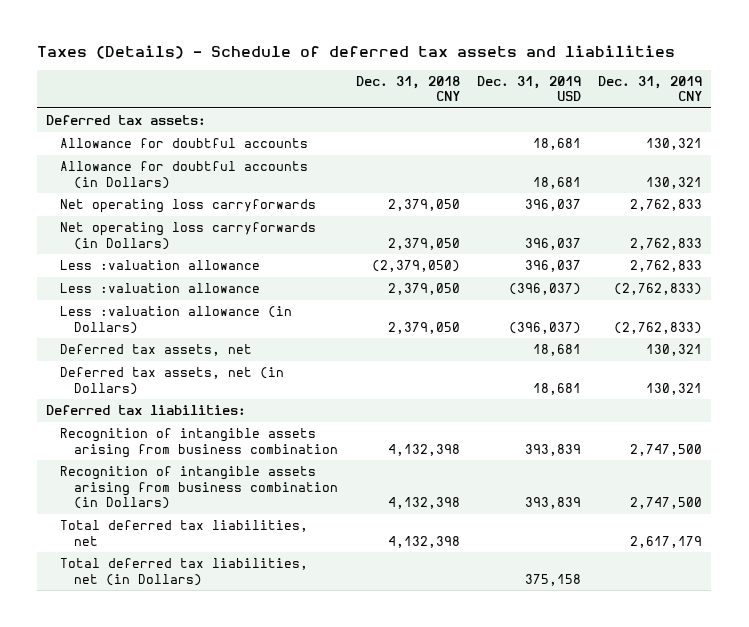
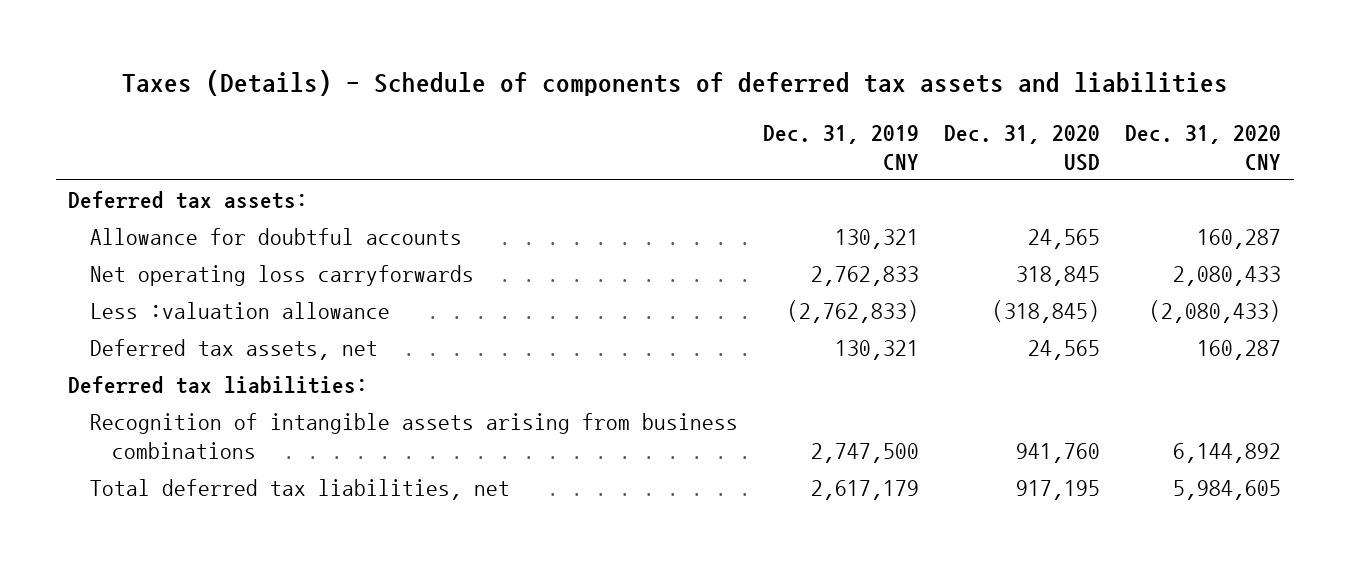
[37,45,676,60] Taxes (Details) - Schedule of deferred tax assets and liabilities -> [121,70,1228,97] Taxes (Details) - Schedule of components of deferred tax assets and liabilities
[355,75,460,102] Dec. 31, 2018 CNY -> none
[477,75,582,102] Dec. 31, 2019 USD -> none
none -> [944,124,1101,171] Dec. 31, 2020 USD
none -> [1125,124,1282,170] Dec. 31, 2020 CNY
[60,161,309,189] Allowance for doubtful accounts (in Dollars) -> none
[60,222,317,250] Net operating loss carryforwards (in Dollars) -> none
[60,260,261,271] Less :valuation allowance -> none
[60,306,293,334] Less :valuation allowance (in Dollars) -> none
[60,367,285,395] Deferred tax assets, net (in Dollars) -> none
[60,466,339,510] Recognition of intangible assets arising from business combination (in Dollars) -> none
[60,428,339,458] Recognition of intangible assets arising from business combination -> [90,412,739,459] Recognition of intangible assets arising from business combinations
[60,558,309,586] Total deferred tax liabilities, net (in Dollars) -> none

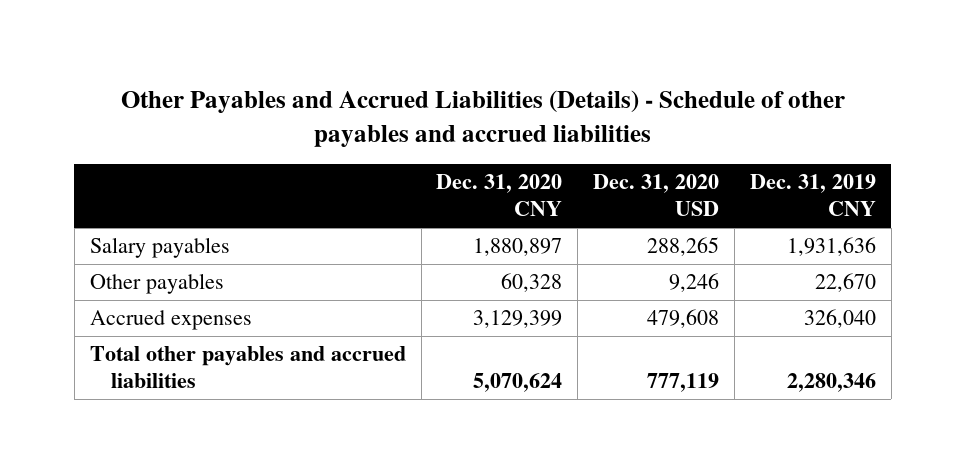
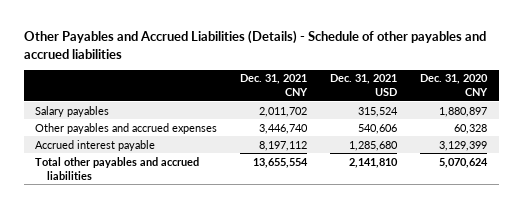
[593,174,720,217] Dec. 31, 2020 USD -> none
[749,174,876,217] Dec. 31, 2019 CNY -> none
none -> [240,74,309,97] Dec. 31, 2021 CNY
none -> [330,74,398,97] Dec. 31, 2021 USD
[89,273,224,295] Other payables -> [35,122,218,134] Other payables and accrued expenses
[89,310,252,331] Accrued expenses -> [35,139,156,151] Accrued interest payable

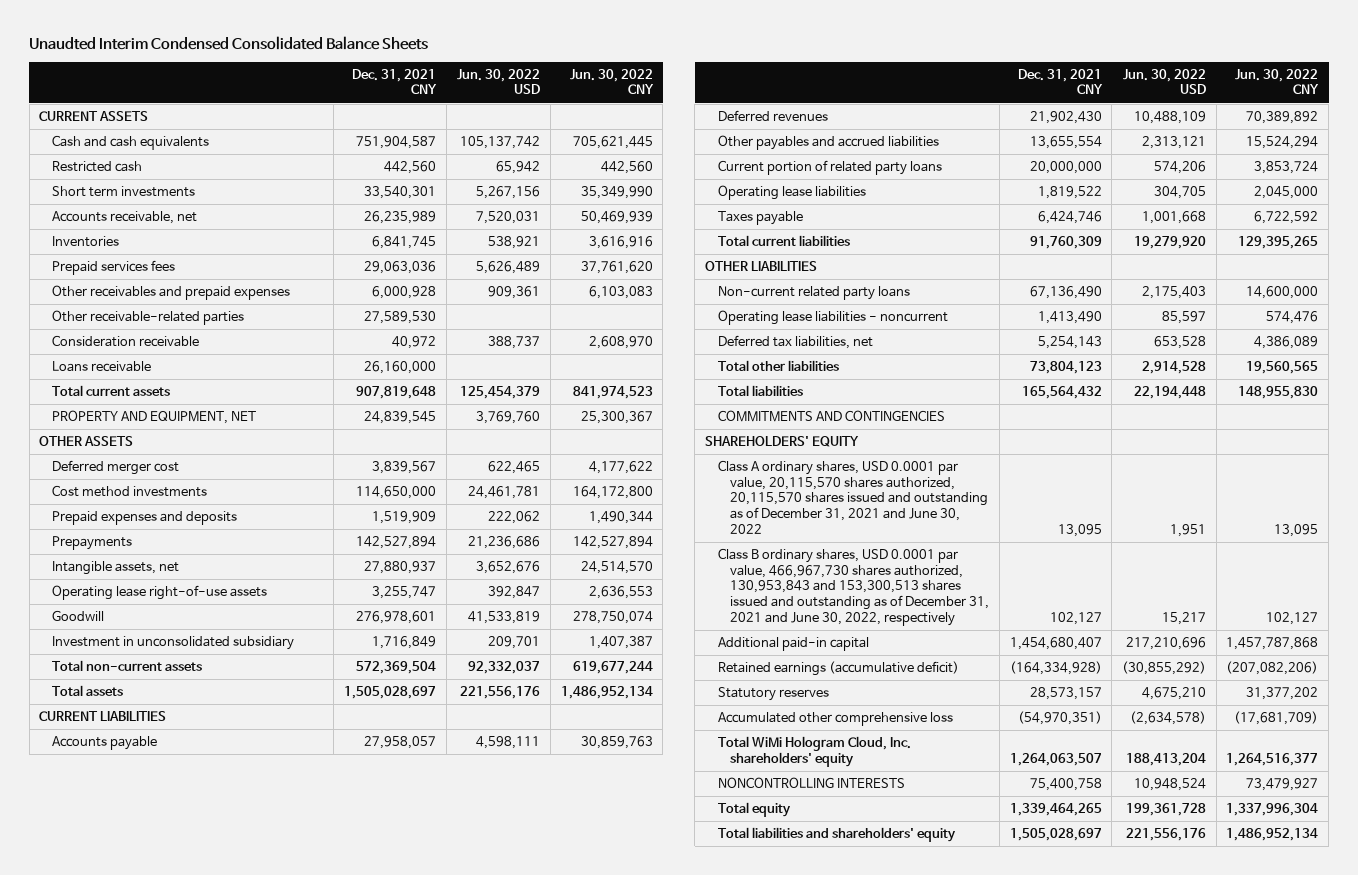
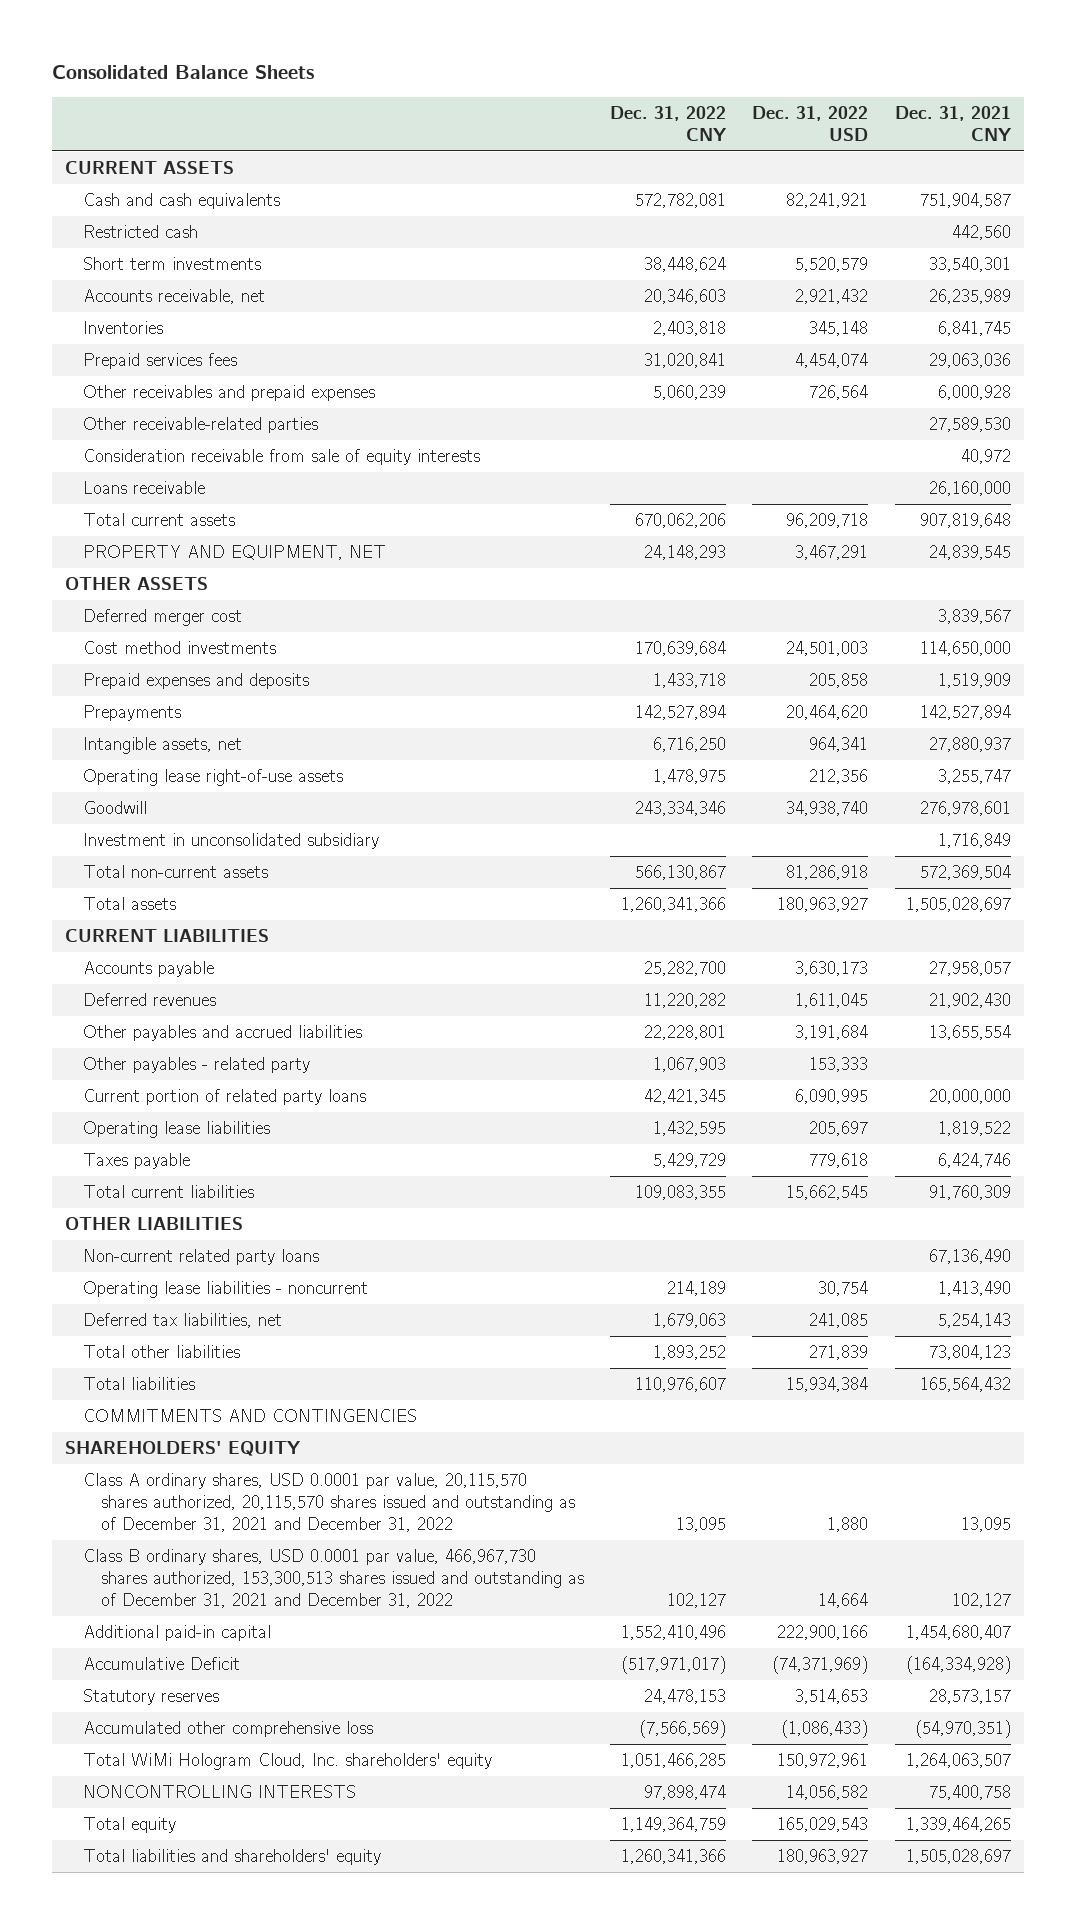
[29,35,429,50] Unaudted Interim Condensed Consolidated Balance Sheets -> [52,65,315,80] Consolidated Balance Sheets
[457,68,541,95] Jun. 30, 2022 USD -> none
[569,68,654,95] Jun. 30, 2022 CNY -> none
none -> [610,105,728,141] Dec. 31, 2022 CNY
none -> [752,105,869,141] Dec. 31, 2022 USD
[51,335,199,348] Consideration receivable -> [83,448,481,465] Consideration receivable from sale of equity interests
none -> [83,1056,311,1073] Other payables - related party
[717,460,989,534] Class A ordinary shares, USD 0.0001 par value, 20,115,570 shares authorized, 20,115,570 shares issued and outstanding as of December 31, 2021 and June 30, 2022 -> [83,1472,576,1533] Class A ordinary shares, USD 0.0001 par value, 20,115,570 shares authorized, 20,115,570 shares issued and outstanding as of December 31, 2021 and December 31, 2022
[717,548,990,626] Class B ordinary shares, USD 0.0001 par value, 466,967,730 shares authorized, 130,953,843 and 153,300,513 shares issued and outstanding as of December 31, 2021 and June 30, 2022, respectively -> [83,1548,585,1609] Class B ordinary shares, USD 0.0001 par value, 466,967,730 shares authorized, 153,300,513 shares issued and outstanding as of December 31, 2021 and December 31, 2022
[717,661,959,677] Retained earnings (accumulative deficit) -> [83,1656,241,1670] Accumulative Deficit

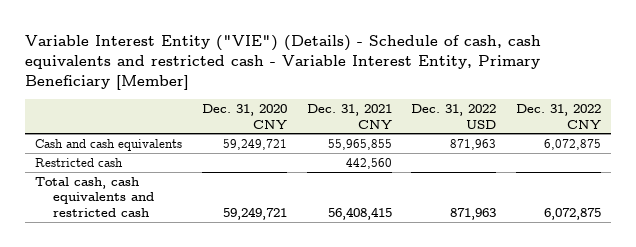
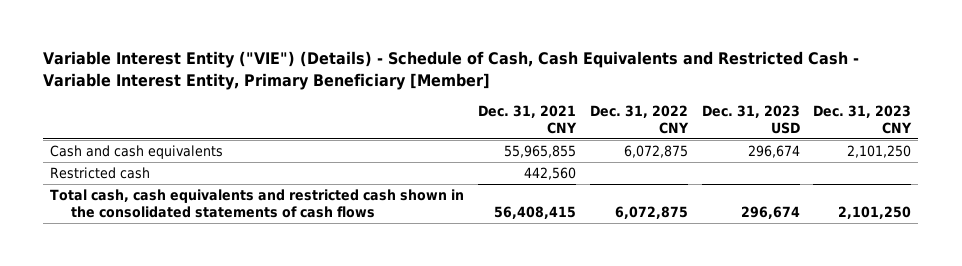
[25,34,542,91] Variable Interest Entity ("VIE") (Details) - Schedule of cash, cash equivalents and restricted cash - Variable Interest Entity, Primary Beneficiary [Member] -> [43,51,860,90] Variable Interest Entity ("VIE") (Details) - Schedule of Cash, Cash Equivalents and Restricted Cash - Variable Interest Entity, Primary Beneficiary [Member]
[202,103,288,129] Dec. 31, 2020 CNY -> none
[411,103,497,129] Dec. 31, 2022 USD -> none
none -> [701,104,800,134] Dec. 31, 2023 USD
none -> [813,104,913,134] Dec. 31, 2023 CNY
[35,176,155,218] Total cash, cash equivalents and restricted cash -> [50,189,465,219] Total cash, cash equivalents and restricted cash shown in the consolidated statements of cash flows

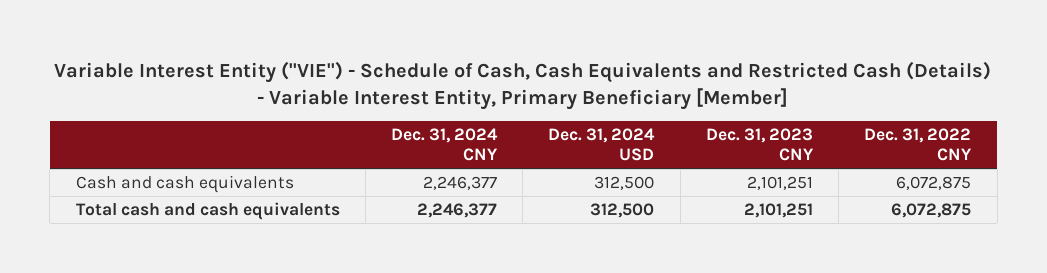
[43,51,860,90] Variable Interest Entity ("VIE") (Details) - Schedule of Cash, Cash Equivalents and Restricted Cash - Variable Interest Entity, Primary Beneficiary [Member] -> [54,60,992,110] Variable Interest Entity ("VIE") - Schedule of Cash, Cash Equivalents and Restricted Cash (Details) - Variable Interest Entity, Primary Beneficiary [Member]
[477,104,577,134] Dec. 31, 2021 CNY -> none
[701,104,800,134] Dec. 31, 2023 USD -> none
none -> [391,128,499,162] Dec. 31, 2024 CNY
none -> [548,128,656,162] Dec. 31, 2024 USD
[50,167,151,180] Restricted cash -> none
[847,145,912,159] 2,101,250 -> [746,175,813,190] 2,101,251
[50,189,465,219] Total cash, cash equivalents and restricted cash shown in the consolidated statements of cash flows -> [75,201,340,220] Total cash and cash equivalents
[838,206,912,220] 2,101,250 -> [743,202,813,218] 2,101,251

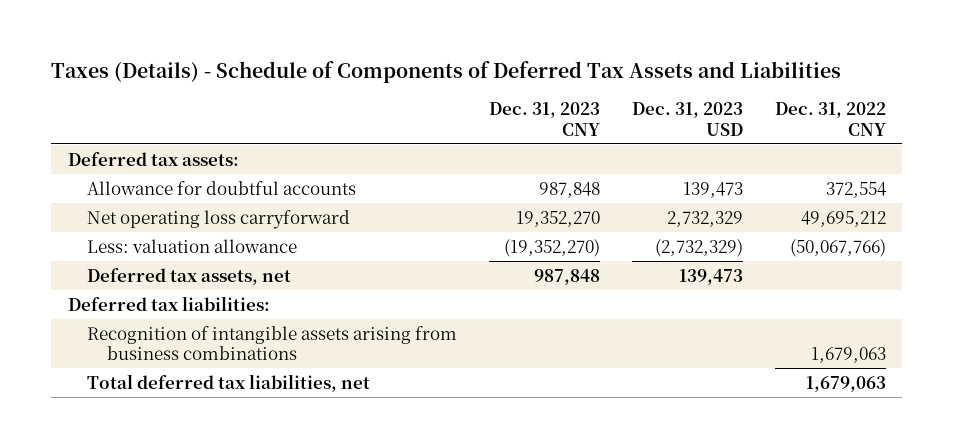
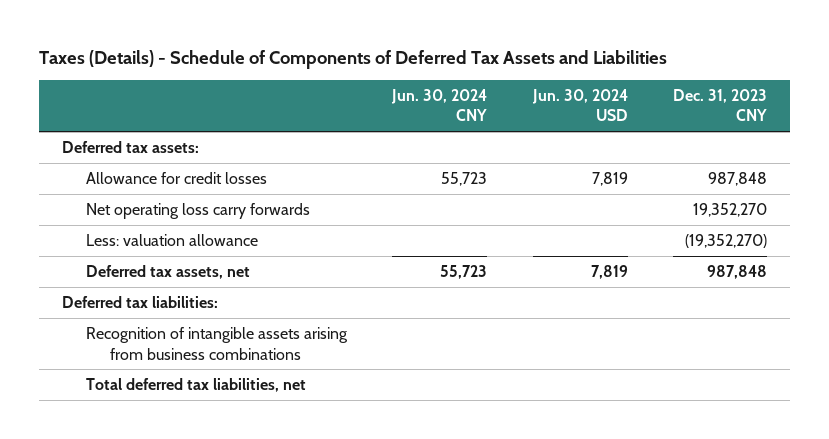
[632,102,744,136] Dec. 31, 2023 USD -> none
[775,102,887,136] Dec. 31, 2022 CNY -> none
none -> [391,88,488,122] Jun. 30, 2024 CNY
none -> [531,88,628,122] Jun. 30, 2024 USD
[87,180,357,195] Allowance for doubtful accounts -> [85,172,267,185] Allowance for credit losses
[87,209,351,229] Net operating loss carryforward -> [85,203,310,220] Net operating loss carry forwards

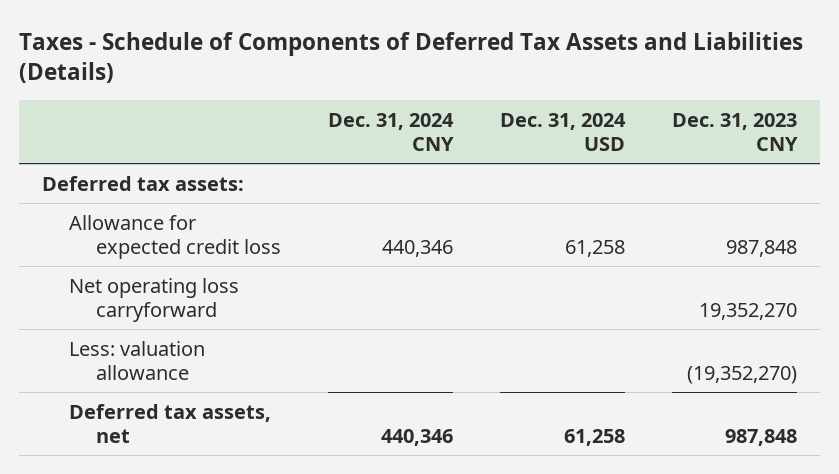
[38,49,667,69] Taxes (Details) - Schedule of Components of Deferred Tax Assets and Liabilities -> [18,31,803,84] Taxes - Schedule of Components of Deferred Tax Assets and Liabilities (Details)
[391,88,488,122] Jun. 30, 2024 CNY -> none
[531,88,628,122] Jun. 30, 2024 USD -> none
none -> [327,112,454,151] Dec. 31, 2024 CNY
none -> [499,112,626,151] Dec. 31, 2024 USD
[85,172,267,185] Allowance for credit losses -> [69,214,281,259] Allowance for expected credit loss
[85,203,310,220] Net operating loss carry forwards -> [69,277,240,322] Net operating loss carryforward
[61,296,218,309] Deferred tax liabilities: -> none
[85,327,348,360] Recognition of intangible assets arising from business combinations -> none
[85,378,306,393] Total deferred tax liabilities, net -> none

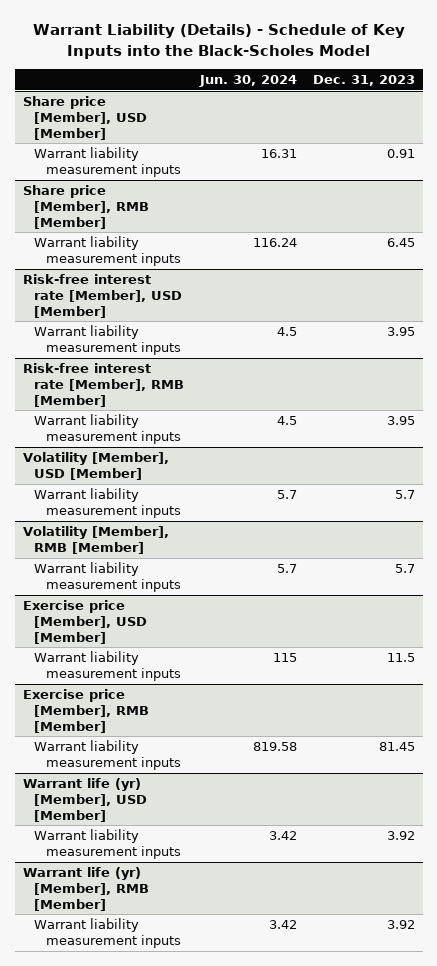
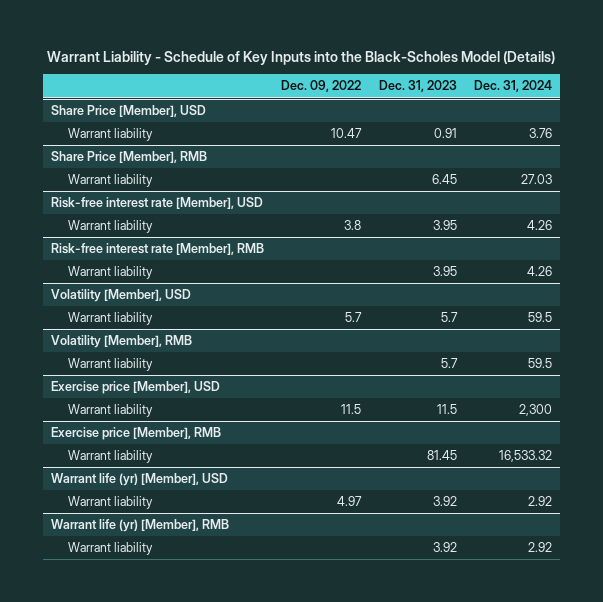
[32,24,405,59] Warrant Liability (Details) - Schedule of Key Inputs into the Black-Scholes Model -> [47,50,556,65] Warrant Liability - Schedule of Key Inputs into the Black-Scholes Model (Details)
[199,75,298,88] Jun. 30, 2024 -> none
none -> [281,80,362,93] Dec. 09, 2022
none -> [473,80,552,93] Dec. 31, 2024
[22,96,148,140] Share price [Member], USD [Member] -> [51,105,207,118] Share Price [Member], USD
[34,147,182,178] Warrant liability measurement inputs -> [67,128,153,142] Warrant liability
[22,185,150,229] Share price [Member], RMB [Member] -> [51,151,208,164] Share Price [Member], RMB
[34,236,182,267] Warrant liability measurement inputs -> [67,174,153,188] Warrant liability
[22,274,183,318] Risk-free interest rate [Member], USD [Member] -> [51,197,264,210] Risk-free interest rate [Member], USD
[34,325,182,356] Warrant liability measurement inputs -> [67,220,153,234] Warrant liability
[22,363,185,407] Risk-free interest rate [Member], RMB [Member] -> [51,243,265,256] Risk-free interest rate [Member], RMB
[34,414,182,445] Warrant liability measurement inputs -> [67,266,153,280] Warrant liability
[22,452,169,481] Volatility [Member], USD [Member] -> [51,289,192,303] Volatility [Member], USD
[34,488,182,519] Warrant liability measurement inputs -> [67,312,153,326] Warrant liability
[22,526,169,555] Volatility [Member], RMB [Member] -> [51,335,193,349] Volatility [Member], RMB
[34,562,182,593] Warrant liability measurement inputs -> [67,358,153,372] Warrant liability
[22,600,148,644] Exercise price [Member], USD [Member] -> [51,381,221,395] Exercise price [Member], USD
[34,651,182,682] Warrant liability measurement inputs -> [67,404,153,418] Warrant liability
[22,689,150,733] Exercise price [Member], RMB [Member] -> [51,427,222,441] Exercise price [Member], RMB
[34,740,182,771] Warrant liability measurement inputs -> [67,450,153,464] Warrant liability
[22,778,148,822] Warrant life (yr) [Member], USD [Member] -> [51,473,229,487] Warrant life (yr) [Member], USD
[34,829,182,860] Warrant liability measurement inputs -> [67,496,153,510] Warrant liability
[22,867,150,911] Warrant life (yr) [Member], RMB [Member] -> [51,519,230,533] Warrant life (yr) [Member], RMB
[34,918,182,949] Warrant liability measurement inputs -> [67,542,153,556] Warrant liability

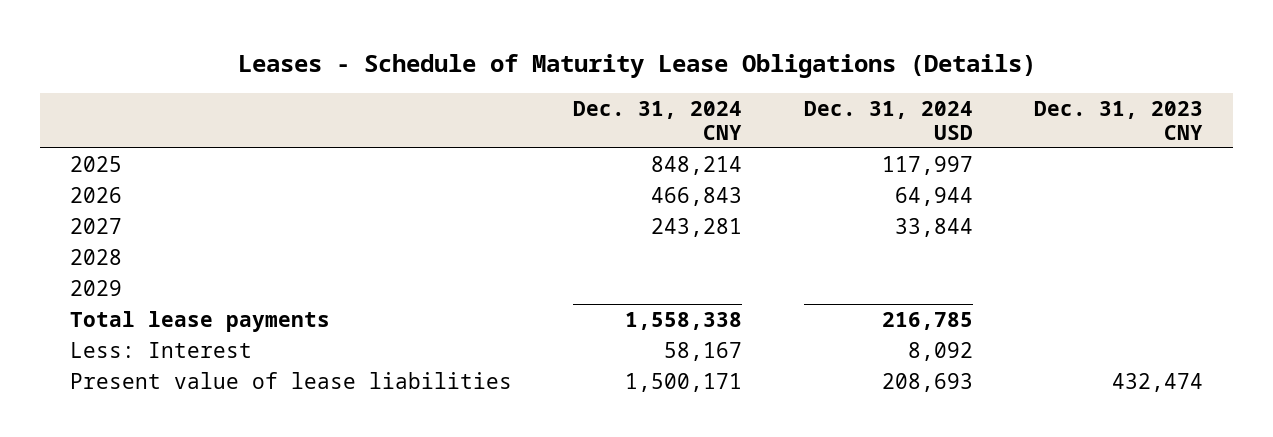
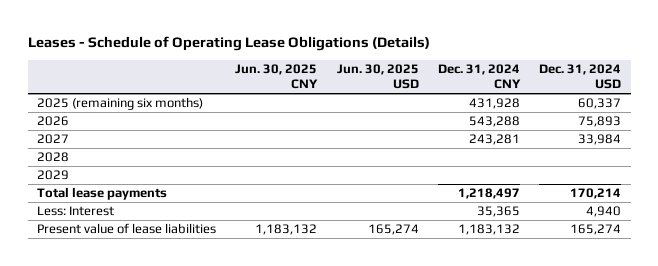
[237,53,1036,78] Leases - Schedule of Maturity Lease Obligations (Details) -> [27,36,430,52] Leases - Schedule of Operating Lease Obligations (Details)
[1033,100,1203,141] Dec. 31, 2023 CNY -> none
none -> [235,64,319,90] Jun. 30, 2025 CNY
none -> [336,64,419,90] Jun. 30, 2025 USD
[70,155,123,172] 2025 -> none
none -> [37,97,204,111] 2025 (remaining six months)
[651,186,743,206] 466,843 -> [468,116,520,128] 543,288
[894,186,973,206] 64,944 -> [578,116,622,128] 75,893
[894,217,973,237] 33,844 -> [578,134,622,146] 33,984
[625,311,743,330] 1,558,338 -> [457,188,520,200] 1,218,497
[881,311,973,330] 216,785 -> [570,188,622,200] 170,214
[664,341,743,361] 58,167 -> [476,206,520,218] 35,365
[907,341,973,361] 8,092 -> [586,206,622,218] 4,940
[625,372,743,392] 1,500,171 -> [457,224,520,236] 1,183,132
[881,372,973,392] 208,693 -> [570,224,622,236] 165,274

